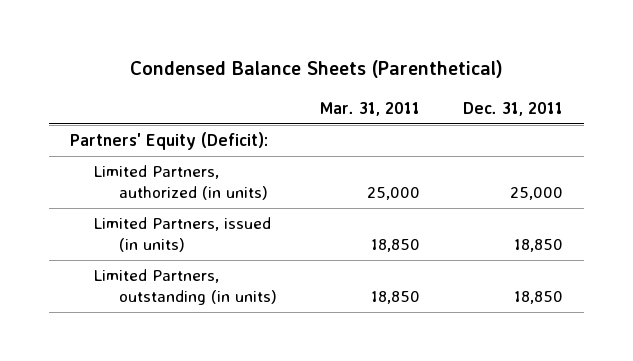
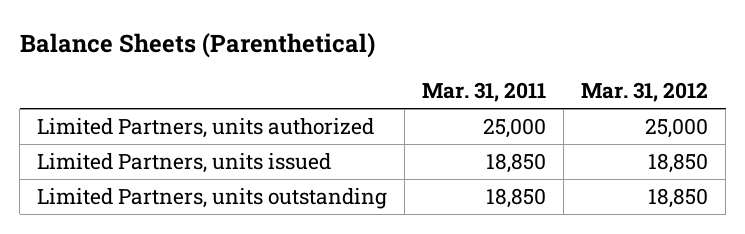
[129,60,503,79] Condensed Balance Sheets (Parenthetical) -> [19,33,375,59] Balance Sheets (Parenthetical)
[462,101,563,116] Dec. 31, 2011 -> none
none -> [581,82,709,103] Mar. 31, 2012
[70,132,269,151] Partners' Equity (Deficit): -> none
[94,165,268,200] Limited Partners, authorized (in units) -> [37,118,375,139] Limited Partners, units authorized
[94,217,272,252] Limited Partners, issued (in units) -> [37,153,332,174] Limited Partners, units issued
[94,269,277,305] Limited Partners, outstanding (in units) -> [37,188,388,210] Limited Partners, units outstanding

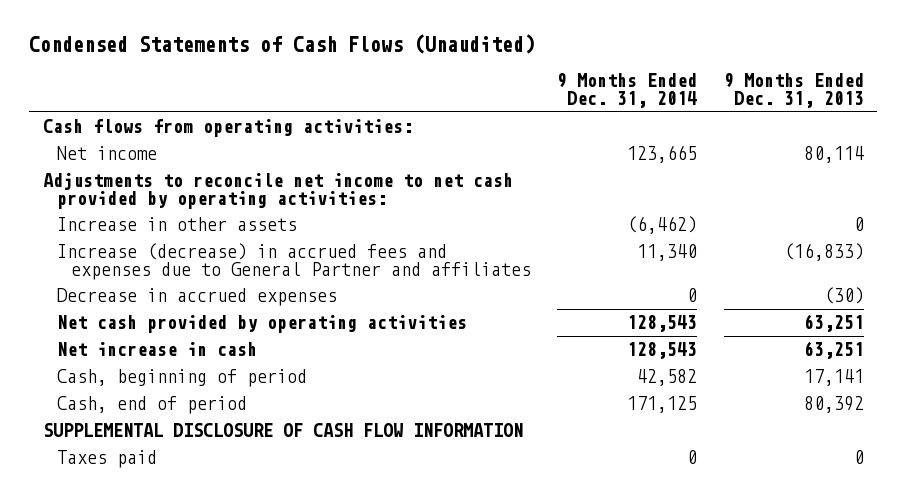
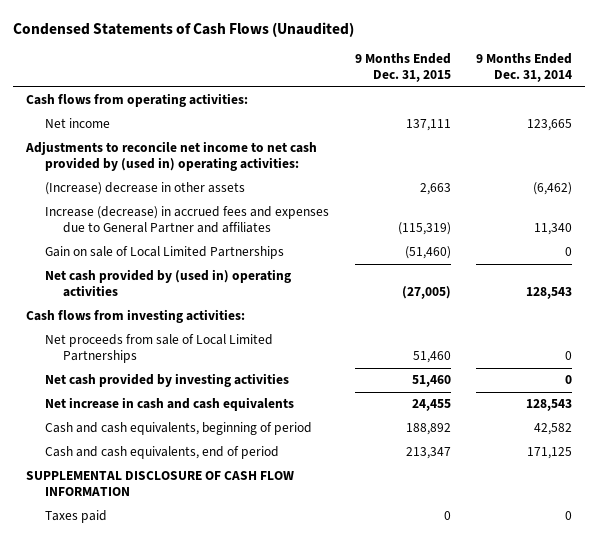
[724,73,865,109] 9 Months Ended Dec. 31, 2013 -> none
none -> [354,53,451,83] 9 Months Ended Dec. 31, 2015
[42,173,513,209] Adjustments to reconcile net income to net cash provided by operating activities: -> [24,141,317,172] Adjustments to reconcile net income to net cash provided by (used in) operating activities:
[56,217,297,232] Increase in other assets -> [44,182,245,196] (Increase) decrease in other assets
[56,288,337,307] Decrease in accrued expenses -> none
none -> [44,246,284,260] Gain on sale of Local Limited Partnerships
[56,315,467,334] Net cash provided by operating activities -> [44,269,291,298] Net cash provided by (used in) operating activities
none -> [25,309,245,324] Cash flows from investing activities:
none -> [44,334,273,364] Net proceeds from sale of Local Limited Partnerships
none -> [44,373,289,388] Net cash provided by investing activities
[56,342,257,357] Net increase in cash -> [44,397,294,412] Net increase in cash and cash equivalents
[56,369,307,388] Cash, beginning of period -> [44,422,312,436] Cash and cash equivalents, beginning of period
[56,396,247,415] Cash, end of period -> [44,446,279,460] Cash and cash equivalents, end of period

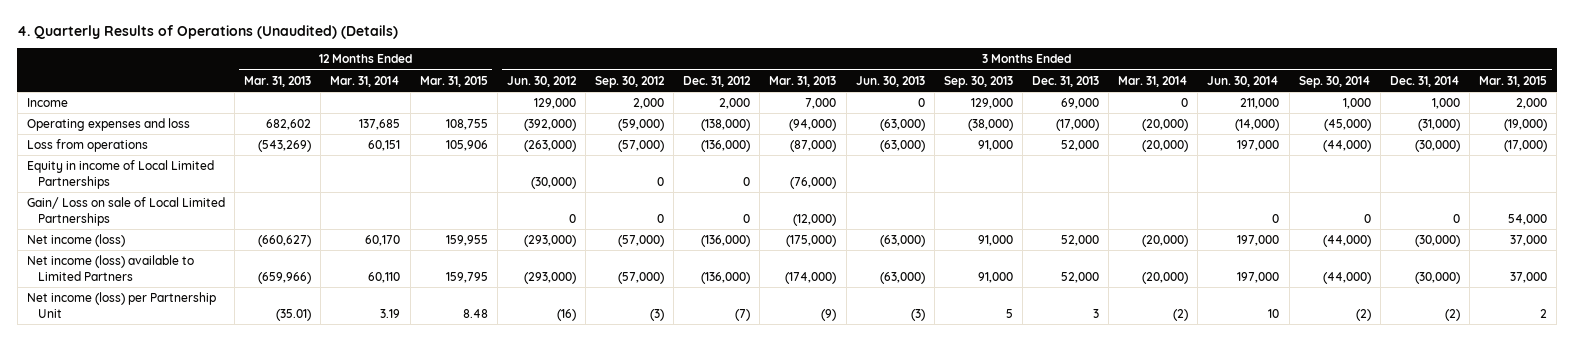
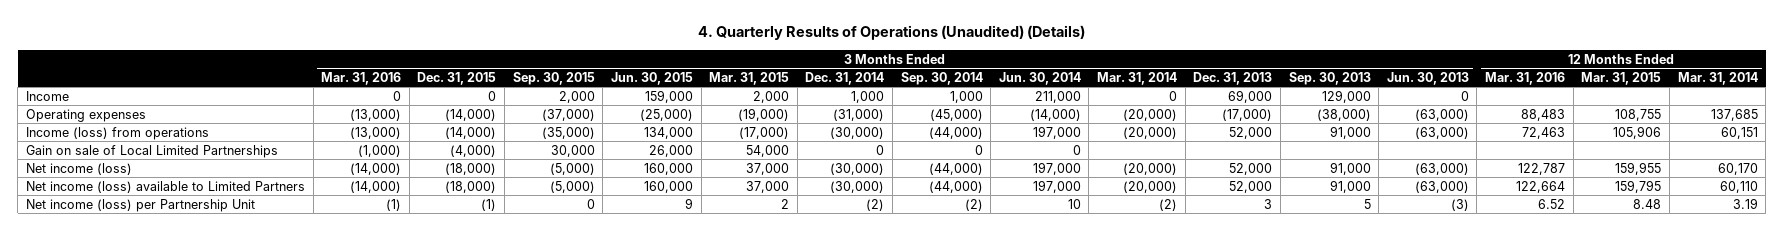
[244,75,312,87] Mar. 31, 2013 -> none
[506,75,577,87] Jun. 30, 2012 -> none
[595,75,666,88] Sep. 30, 2012 -> none
[683,75,752,87] Dec. 31, 2012 -> none
[769,75,837,87] Mar. 31, 2013 -> none
none -> [321,71,402,85] Mar. 31, 2016
none -> [417,71,497,85] Dec. 31, 2015
none -> [512,71,595,85] Sep. 30, 2015
none -> [610,71,693,85] Jun. 30, 2015
none -> [1485,71,1566,85] Mar. 31, 2016
[27,160,215,189] Equity in income of Local Limited Partnerships -> none
[27,118,191,132] Operating expenses and loss -> [25,108,146,122] Operating expenses
[27,139,149,153] Loss from operations -> [25,126,209,140] Income (loss) from operations
[27,197,226,226] Gain/ Loss on sale of Local Limited Partnerships -> [25,144,278,158] Gain on sale of Local Limited Partnerships

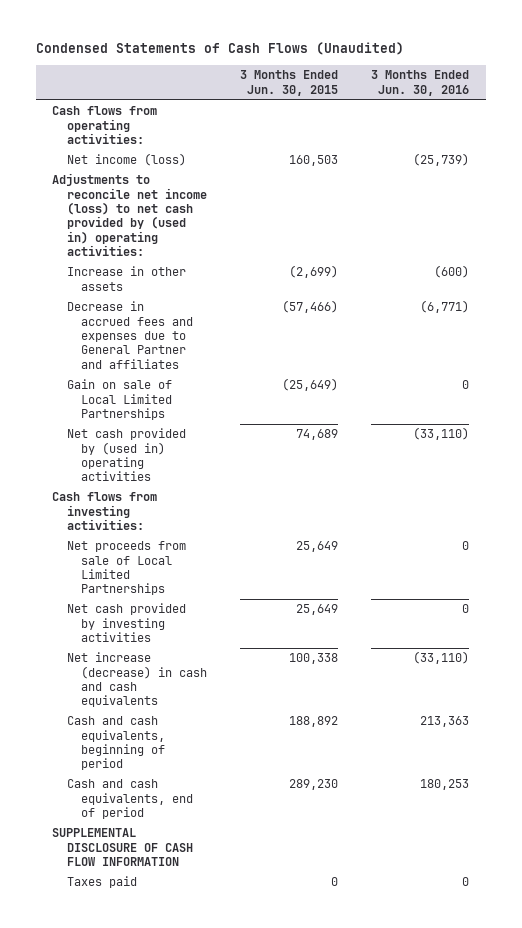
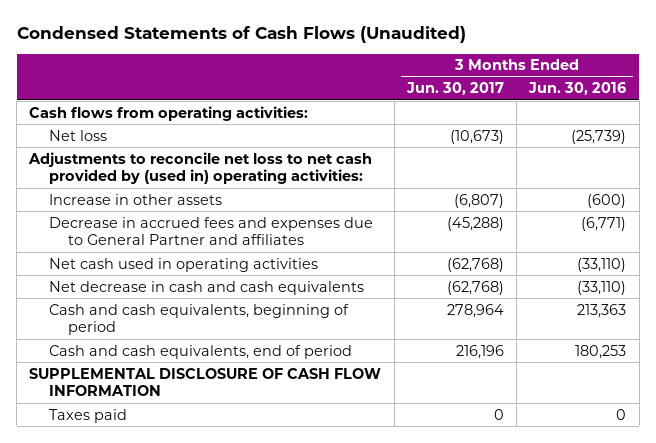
[240,70,339,96] 3 Months Ended Jun. 30, 2015 -> none
none -> [405,82,504,96] Jun. 30, 2017
[66,153,186,167] Net income (loss) -> [48,129,107,141] Net loss
[52,173,207,256] Adjustments to reconcile net income (loss) to net cash provided by (used in) operating activities: -> [28,151,373,185] Adjustments to reconcile net loss to net cash provided by (used in) operating activities:
[66,379,173,420] Gain on sale of Local Limited Partnerships -> none
[52,492,158,530] Cash flows from investing activities: -> none
[66,541,186,596] Net proceeds from sale of Local Limited Partnerships -> none
[66,603,186,642] Net cash provided by investing activities -> none
[66,428,186,482] Net cash provided by (used in) operating activities -> [48,257,318,272] Net cash used in operating activities
[66,652,208,708] Net increase (decrease) in cash and cash equivalents -> [48,280,364,295] Net decrease in cash and cash equivalents

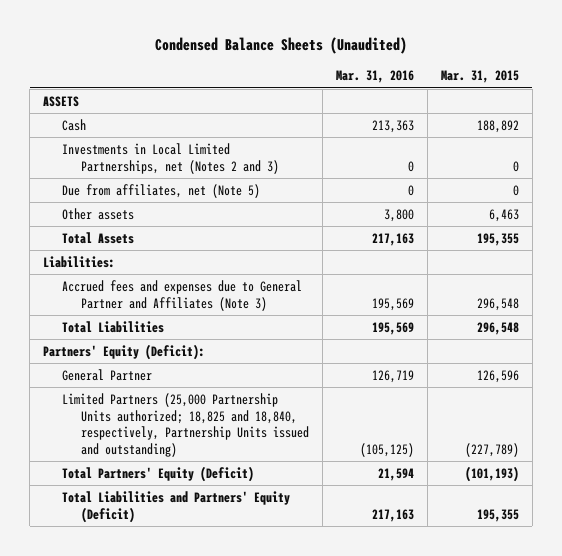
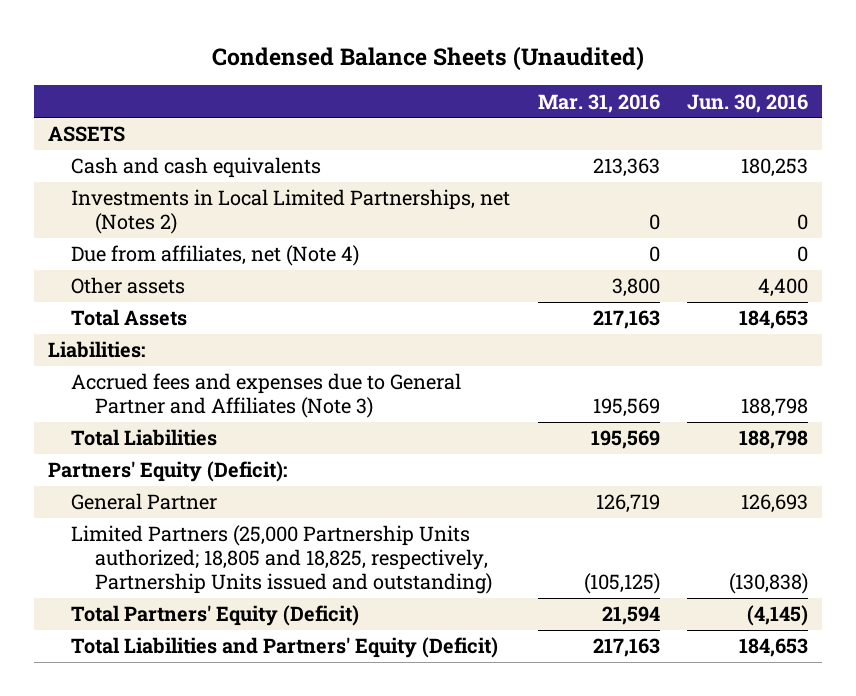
[440,70,519,84] Mar. 31, 2015 -> none
none -> [687,93,809,113] Jun. 30, 2016
[62,118,87,131] Cash -> [71,157,322,179] Cash and cash equivalents
[62,142,280,174] Investments in Local Limited Partnerships, net (Notes 2 and 3) -> [71,189,511,235] Investments in Local Limited Partnerships, net (Notes 2)
[62,183,261,198] Due from affiliates, net (Note 5) -> [71,245,360,267] Due from affiliates, net (Note 4)
[62,392,310,457] Limited Partners (25,000 Partnership Units authorized; 18,825 and 18,840, respectively, Partnership Units issued and outstanding) -> [71,525,492,595] Limited Partners (25,000 Partnership Units authorized; 18,805 and 18,825, respectively, Partnership Units issued and outstanding)

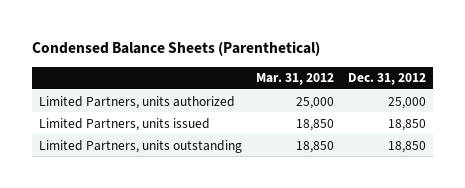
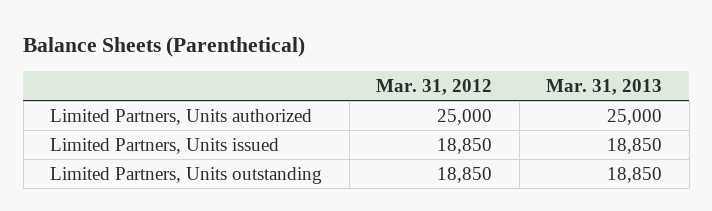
[32,41,321,57] Condensed Balance Sheets (Parenthetical) -> [23,37,306,58] Balance Sheets (Parenthetical)
[348,73,427,86] Dec. 31, 2012 -> none
none -> [546,78,663,95] Mar. 31, 2013
[39,95,236,109] Limited Partners, units authorized -> [50,108,313,125] Limited Partners, Units authorized
[39,117,211,131] Limited Partners, units issued -> [50,137,280,154] Limited Partners, Units issued
[39,139,243,153] Limited Partners, units outstanding -> [50,166,323,184] Limited Partners, Units outstanding

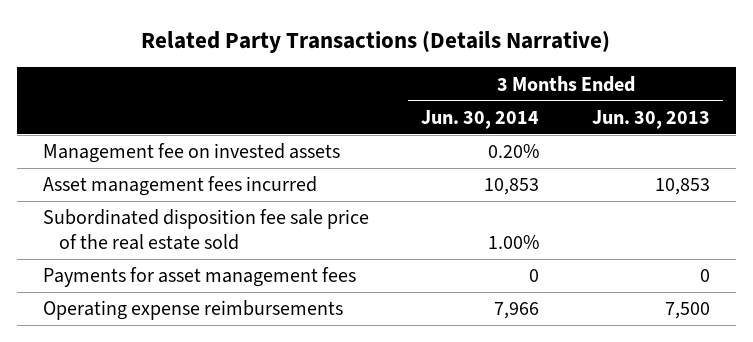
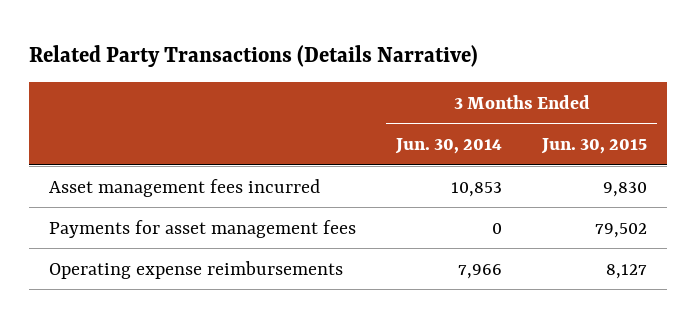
[591,109,710,129] Jun. 30, 2013 -> none
none -> [541,138,648,155] Jun. 30, 2015
[42,143,340,164] Management fee on invested assets -> none
[42,209,369,251] Subordinated disposition fee sale price of the real estate sold -> none

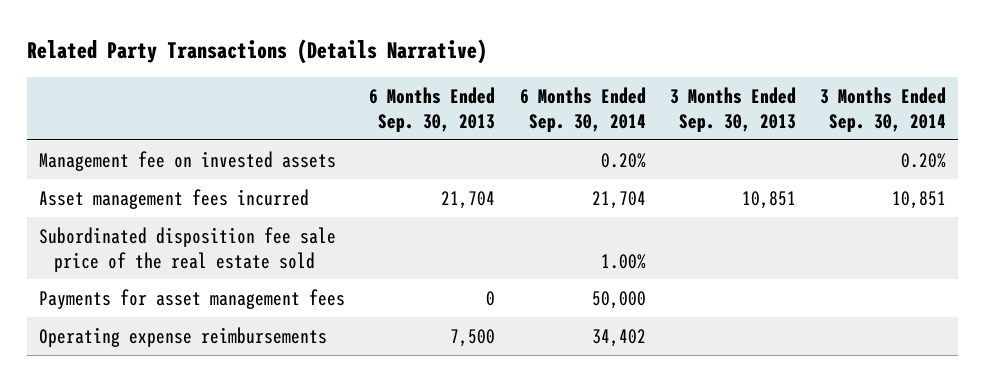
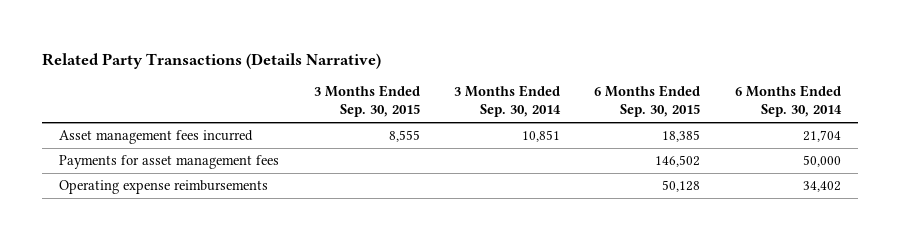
[369,87,496,132] 6 Months Ended Sep. 30, 2013 -> none
[669,87,796,132] 3 Months Ended Sep. 30, 2013 -> none
none -> [313,85,420,118] 3 Months Ended Sep. 30, 2015
none -> [594,85,701,118] 6 Months Ended Sep. 30, 2015
[39,150,337,171] Management fee on invested assets -> none
[39,226,337,272] Subordinated disposition fee sale price of the real estate sold -> none

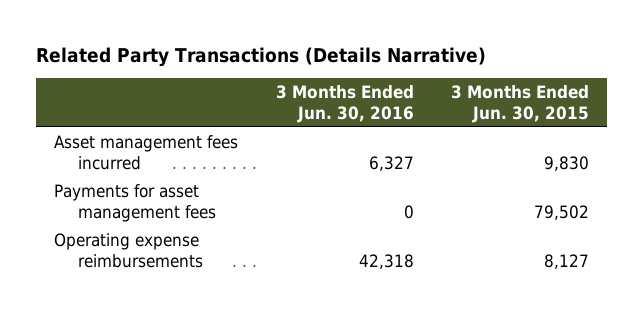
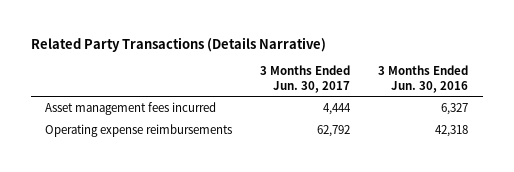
[450,85,589,124] 3 Months Ended Jun. 30, 2015 -> none
none -> [260,64,351,93] 3 Months Ended Jun. 30, 2017
[54,183,217,222] Payments for asset management fees -> none

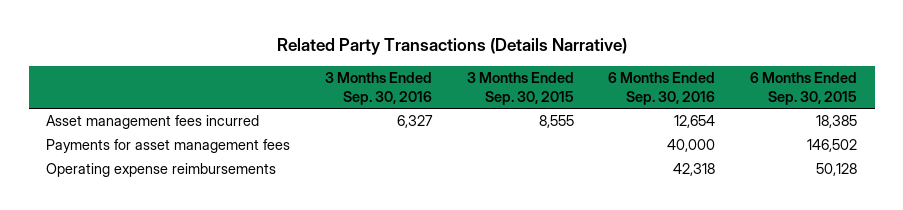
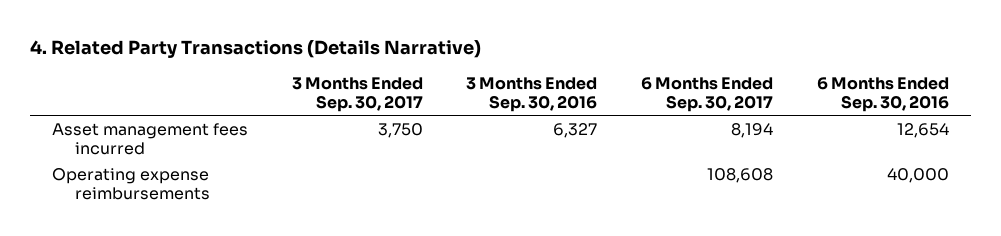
[276,38,627,56] Related Party Transactions (Details Narrative) -> [29,40,481,59] 4. Related Party Transactions (Details Narrative)
[466,71,574,105] 3 Months Ended Sep. 30, 2015 -> none
[750,71,858,105] 6 Months Ended Sep. 30, 2015 -> none
none -> [291,76,423,113] 3 Months Ended Sep. 30, 2017
none -> [641,76,774,113] 6 Months Ended Sep. 30, 2017
[45,139,290,154] Payments for asset management fees -> none
[673,163,716,177] 42,318 -> [886,167,949,183] 40,000

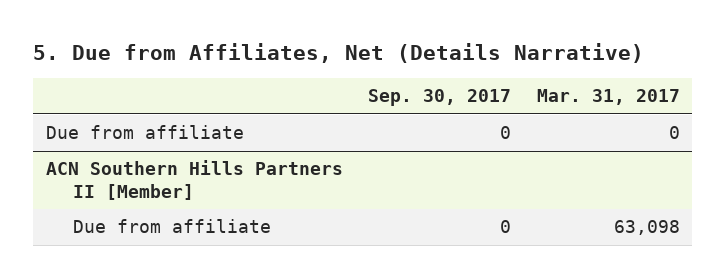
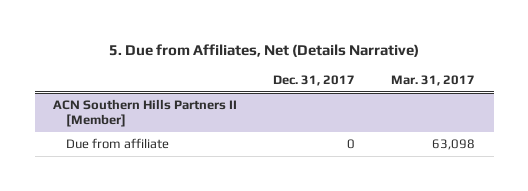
[368,89,512,107] Sep. 30, 2017 -> none
none -> [273,75,356,87] Dec. 31, 2017
[45,125,244,140] Due from affiliate -> none

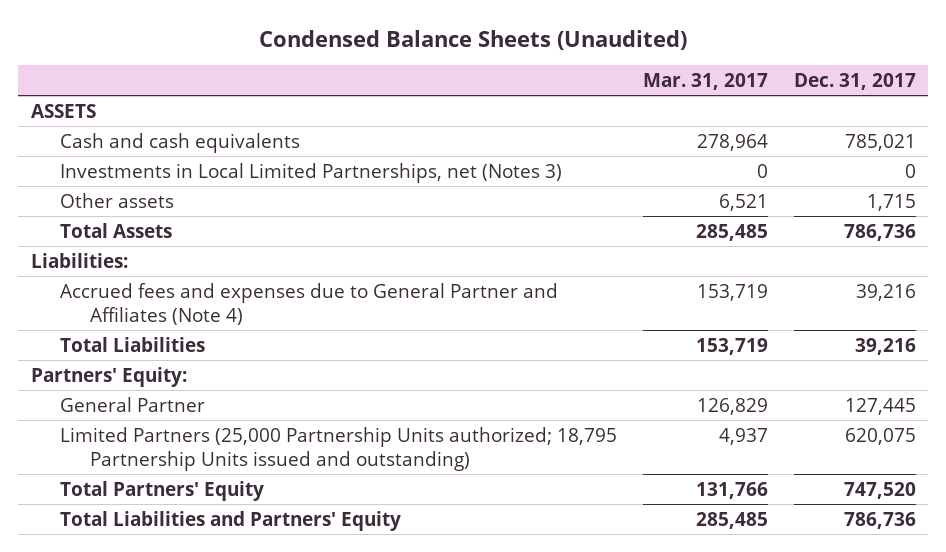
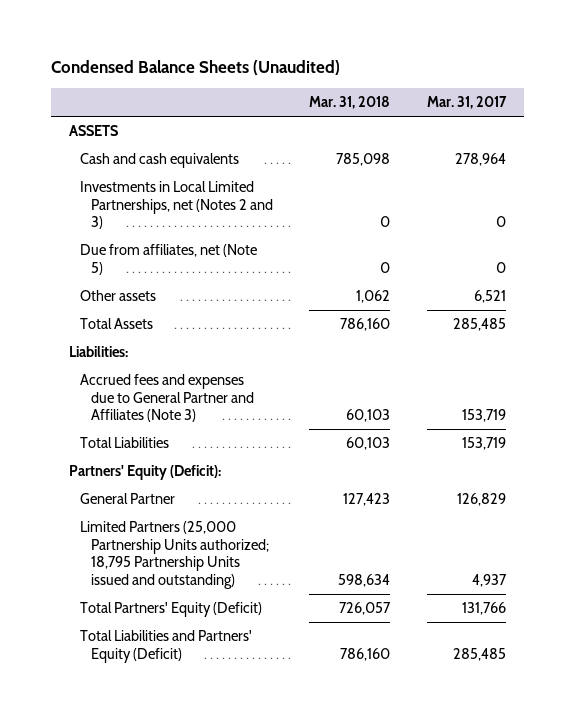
[793,72,916,90] Dec. 31, 2017 -> none
none -> [309,96,391,110] Mar. 31, 2018
[60,162,563,183] Investments in Local Limited Partnerships, net (Notes 3) -> [79,181,273,230] Investments in Local Limited Partnerships, net (Notes 2 and 3)
none -> [79,244,257,275] Due from affiliates, net (Note 5)
[60,282,559,325] Accrued fees and expenses due to General Partner and Affiliates (Note 4) -> [79,374,254,423] Accrued fees and expenses due to General Partner and Affiliates (Note 3)
[30,366,187,387] Partners' Equity: -> [68,465,221,481] Partners' Equity (Deficit):
[60,480,265,501] Total Partners' Equity -> [79,602,262,618] Total Partners' Equity (Deficit)
[60,510,402,531] Total Liabilities and Partners' Equity -> [79,630,252,663] Total Liabilities and Partners' Equity (Deficit)

